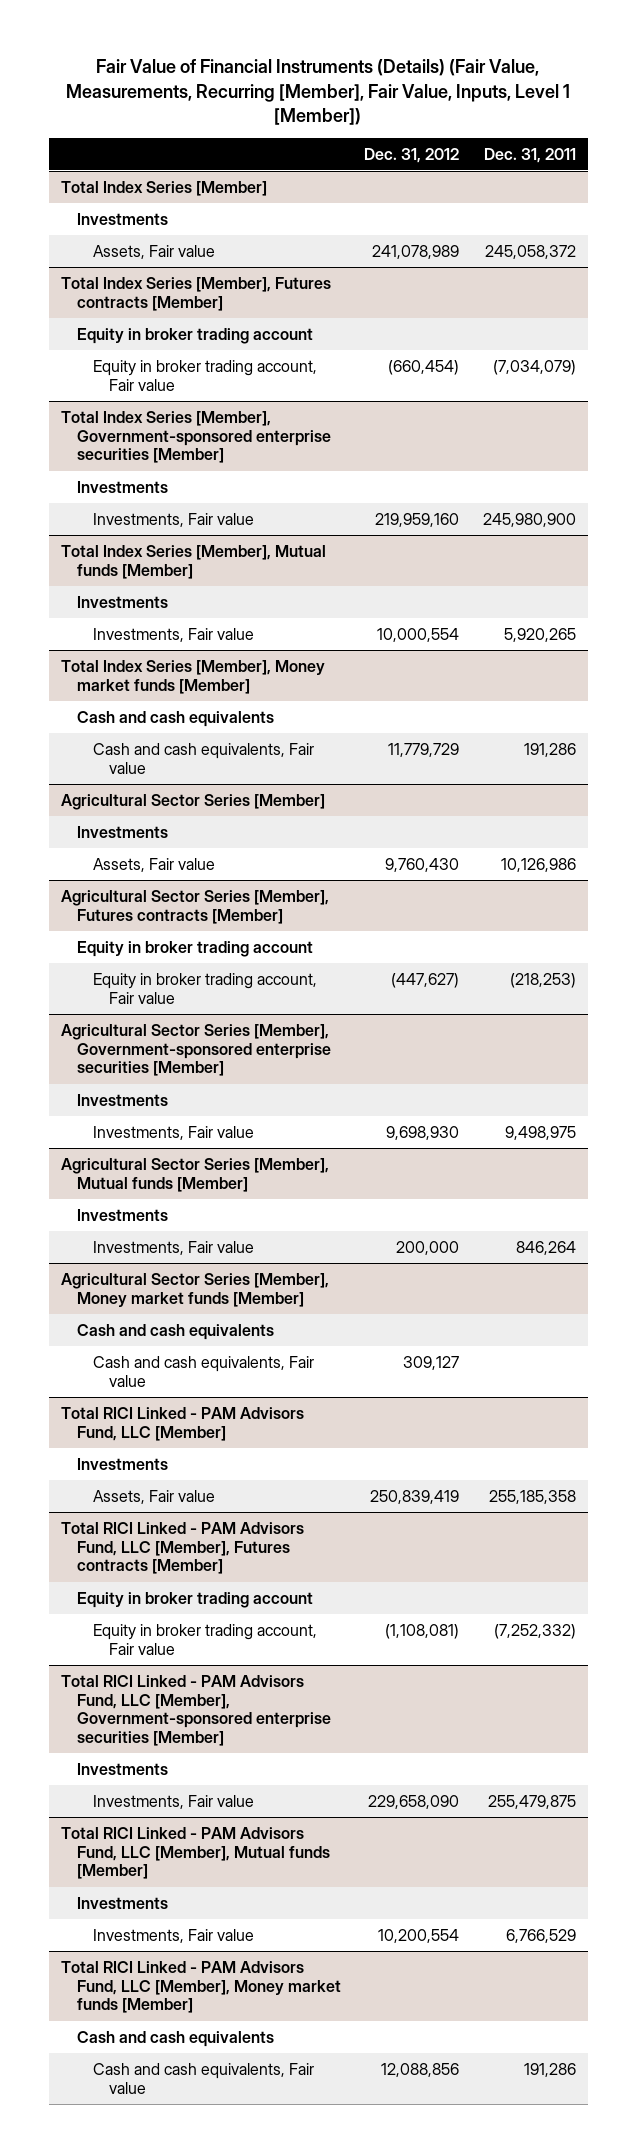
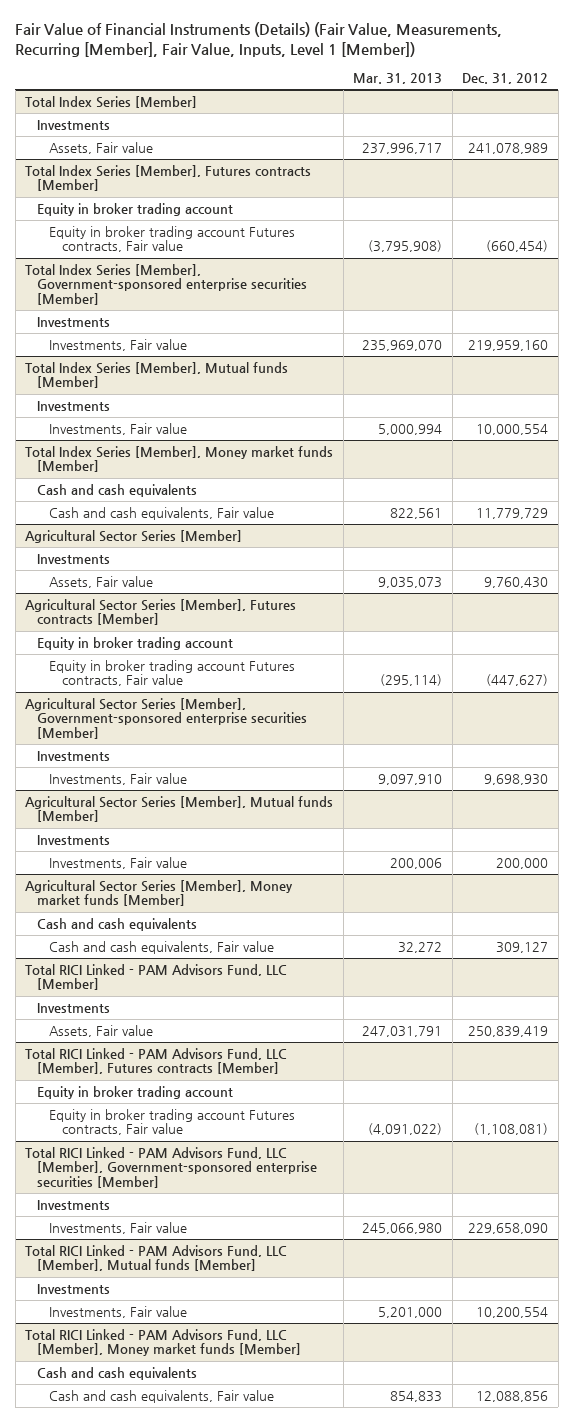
[483,147,576,163] Dec. 31, 2011 -> none
none -> [353,72,443,84] Mar. 31, 2013
[92,359,317,391] Equity in broker trading account, Fair value -> [49,225,296,253] Equity in broker trading account Futures contracts, Fair value
[92,972,317,1004] Equity in broker trading account, Fair value -> [49,659,296,687] Equity in broker trading account Futures contracts, Fair value
[92,1623,317,1655] Equity in broker trading account, Fair value -> [49,1108,296,1136] Equity in broker trading account Futures contracts, Fair value

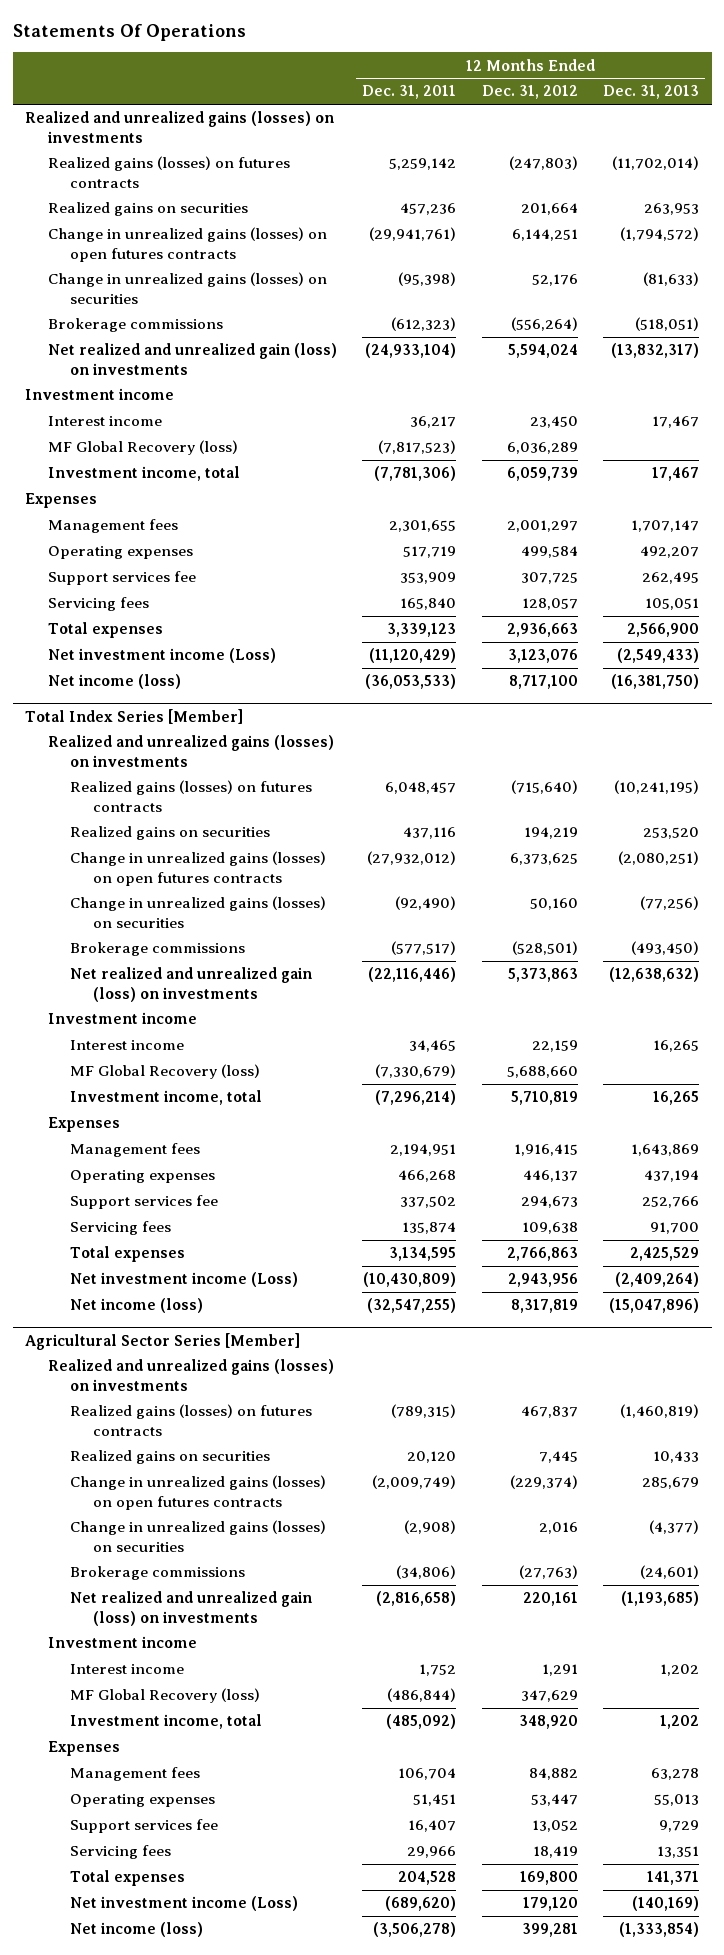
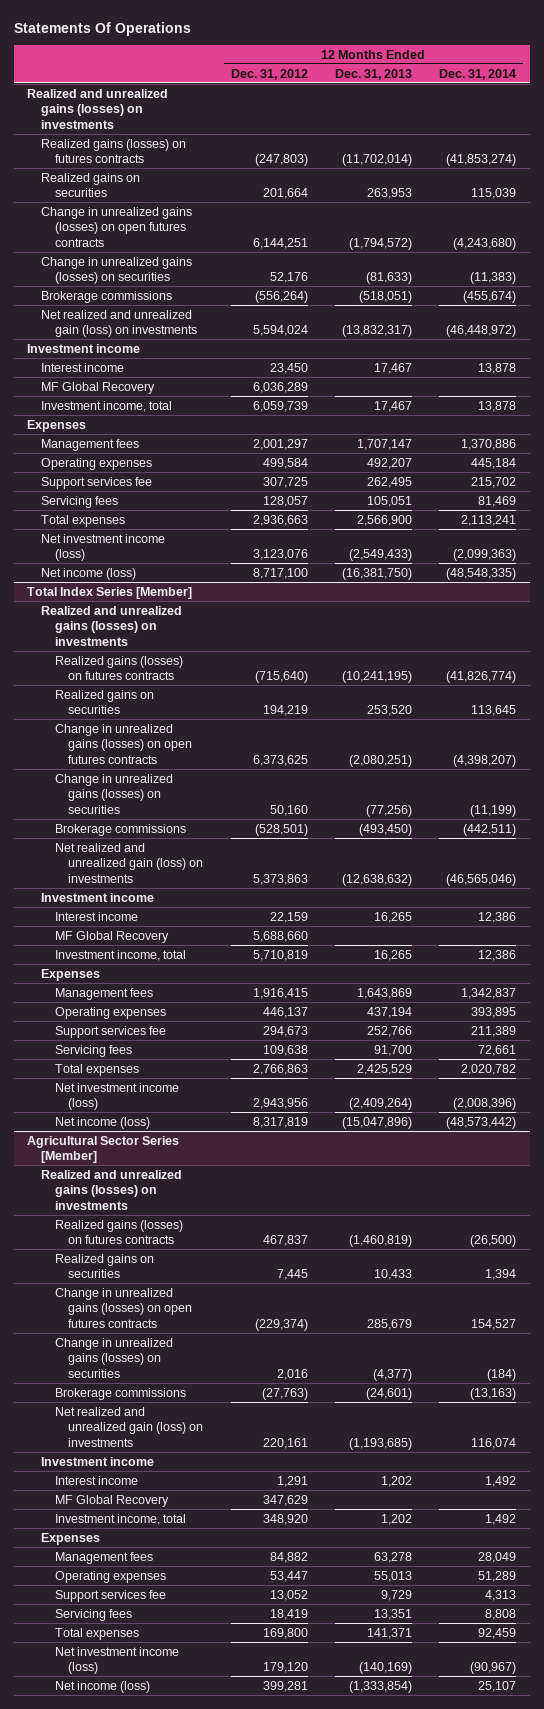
[362,85,457,100] Dec. 31, 2011 -> none
none -> [439,68,517,80] Dec. 31, 2014
[47,440,238,456] MF Global Recovery (loss) -> [40,381,155,394] MF Global Recovery
[47,648,276,664] Net investment income (Loss) -> [40,533,165,562] Net investment income (loss)
[70,1064,261,1080] MF Global Recovery (loss) -> [54,930,169,943] MF Global Recovery
[70,1272,299,1288] Net investment income (Loss) -> [54,1082,179,1111] Net investment income (loss)
[70,1688,261,1704] MF Global Recovery (loss) -> [54,1494,169,1507] MF Global Recovery
[70,1896,299,1912] Net investment income (Loss) -> [54,1646,179,1675] Net investment income (loss)

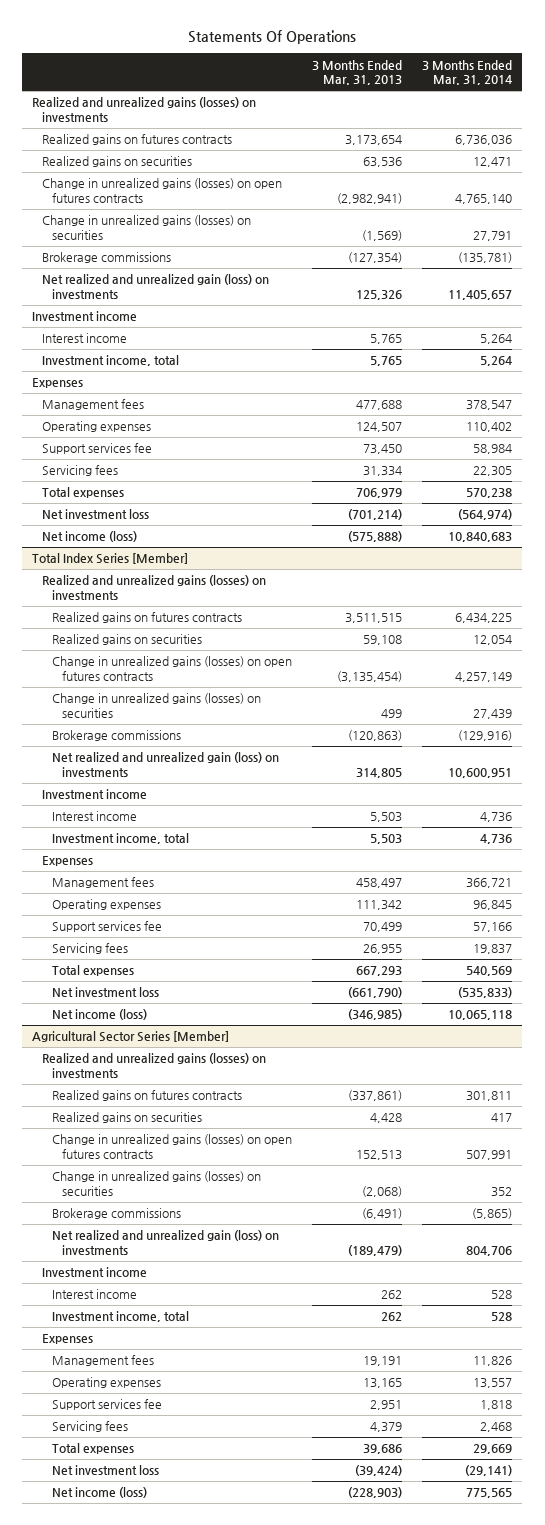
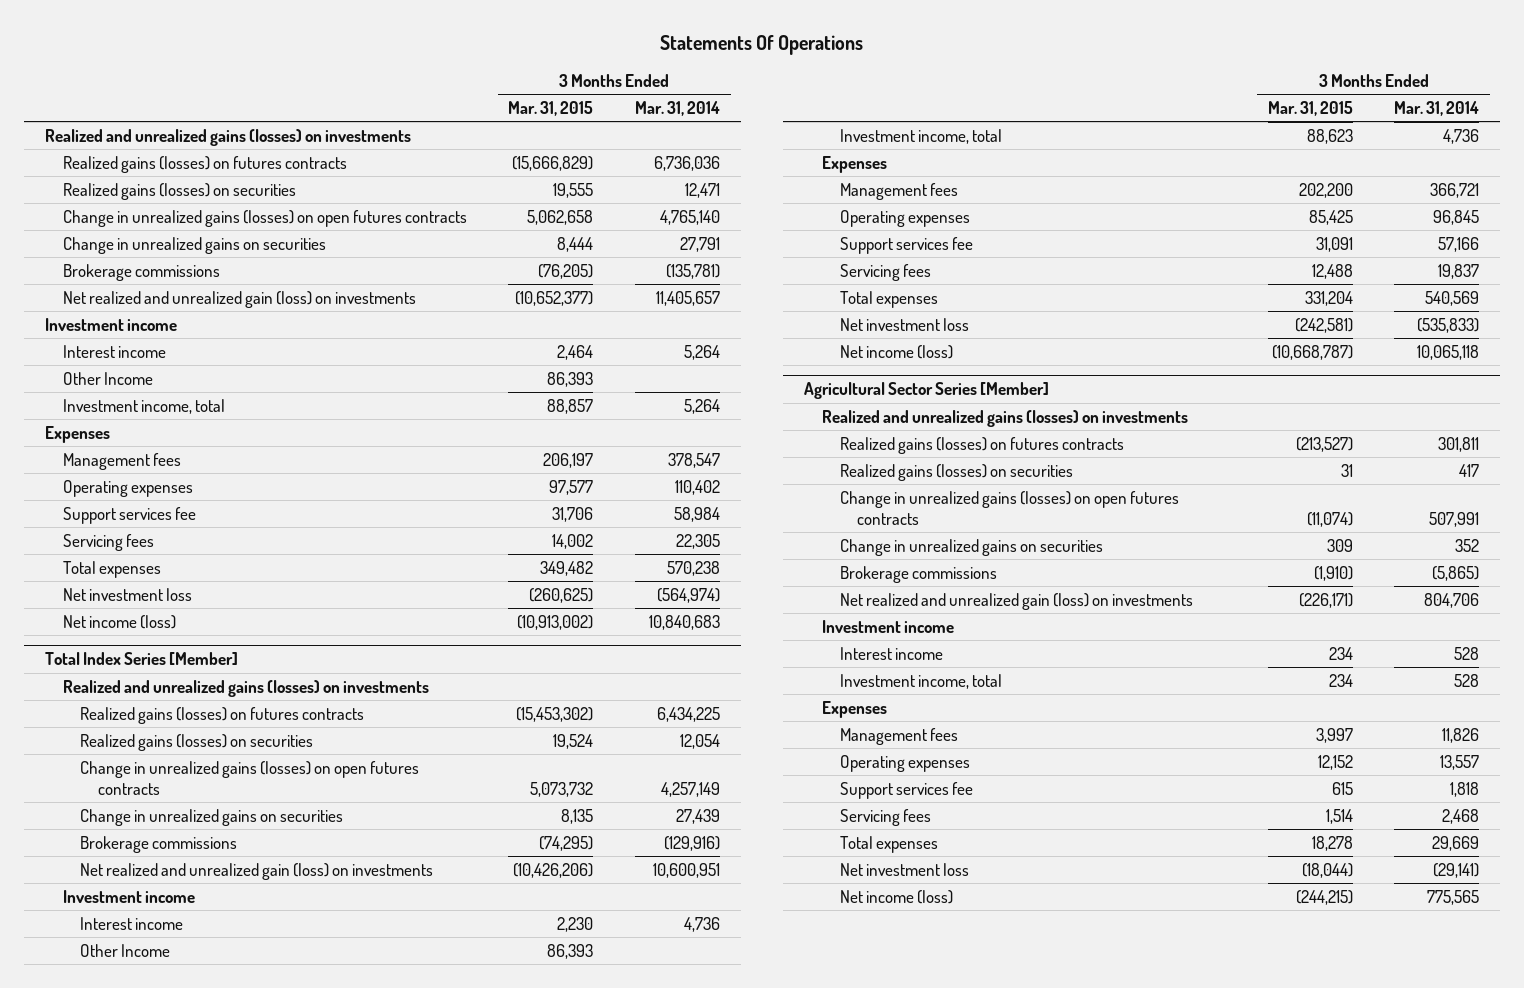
[312,59,403,86] 3 Months Ended Mar. 31, 2013 -> none
none -> [508,100,594,116] Mar. 31, 2015
[42,134,233,146] Realized gains on futures contracts -> [62,155,347,173] Realized gains (losses) on futures contracts
[42,156,193,168] Realized gains on securities -> [62,182,296,200] Realized gains (losses) on securities
[42,215,252,241] Change in unrealized gains (losses) on securities -> [62,236,326,254] Change in unrealized gains on securities
none -> [62,371,153,385] Other Income
[51,612,242,624] Realized gains on futures contracts -> [80,706,365,724] Realized gains (losses) on futures contracts
[51,634,202,646] Realized gains on securities -> [80,733,314,751] Realized gains (losses) on securities
[51,693,261,719] Change in unrealized gains (losses) on securities -> [80,808,344,826] Change in unrealized gains on securities
none -> [80,943,171,957] Other Income
[51,1090,242,1102] Realized gains on futures contracts -> [839,436,1124,454] Realized gains (losses) on futures contracts
[51,1112,202,1124] Realized gains on securities -> [839,463,1073,481] Realized gains (losses) on securities
[51,1171,261,1197] Change in unrealized gains (losses) on securities -> [839,538,1103,556] Change in unrealized gains on securities

